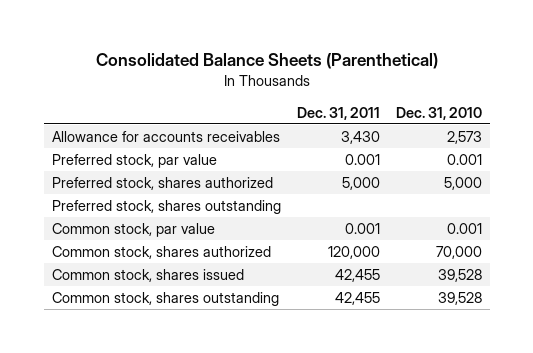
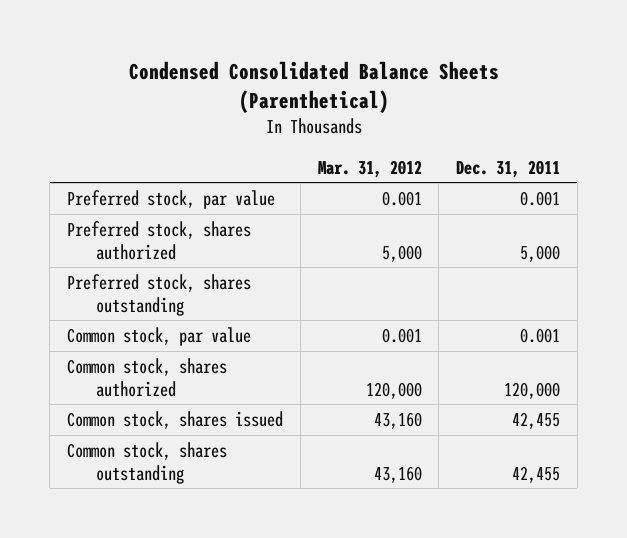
[95,53,438,70] Consolidated Balance Sheets (Parenthetical) -> [128,60,499,113] Condensed Consolidated Balance Sheets (Parenthetical)
[395,106,482,120] Dec. 31, 2010 -> none
none -> [317,159,422,178] Mar. 31, 2012
[51,130,280,142] Allowance for accounts receivables -> none

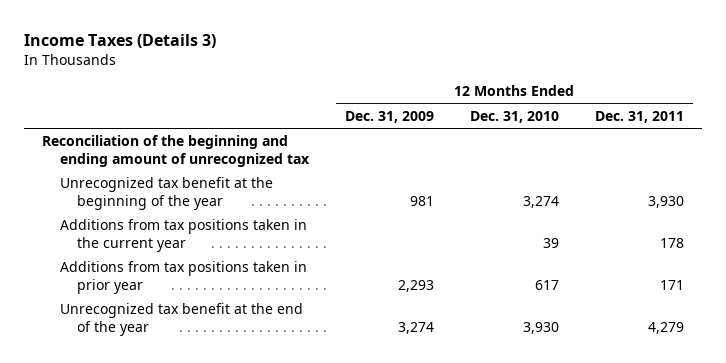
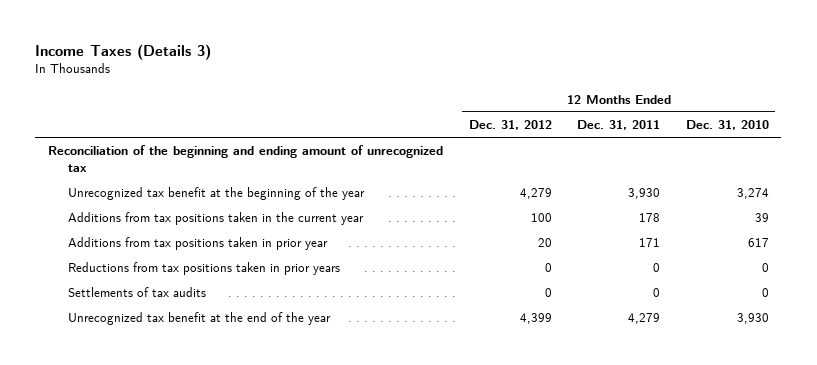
[344,110,434,123] Dec. 31, 2009 -> none
none -> [468,119,552,130] Dec. 31, 2012
none -> [67,262,340,276] Reductions from tax positions taken in prior years
none -> [67,287,206,298] Settlements of tax audits

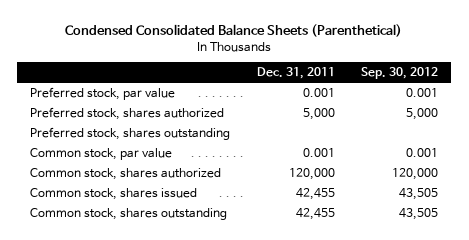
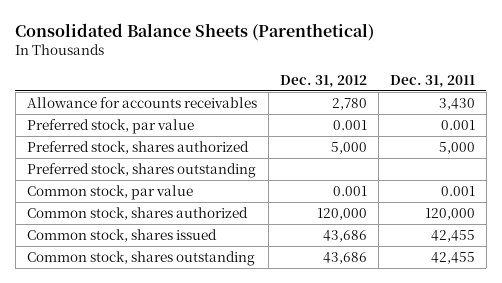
[65,24,403,38] Condensed Consolidated Balance Sheets (Parenthetical) -> [15,22,375,41] Consolidated Balance Sheets (Parenthetical)
[361,67,439,80] Sep. 30, 2012 -> none
none -> [279,74,367,88] Dec. 31, 2012
none -> [26,96,257,108] Allowance for accounts receivables

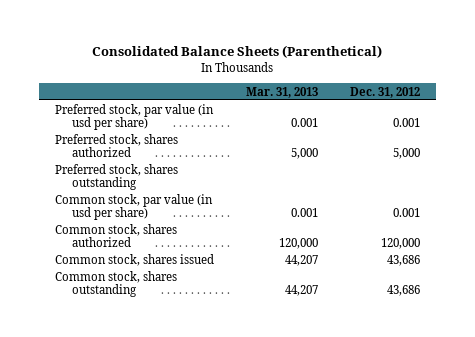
[389,74,475,88] Dec. 31, 2011 -> none
none -> [245,86,318,98] Mar. 31, 2013
[26,96,257,108] Allowance for accounts receivables -> none
[26,118,194,134] Preferred stock, par value -> [54,103,214,130] Preferred stock, par value (in usd per share)
[26,184,193,200] Common stock, par value -> [54,193,213,220] Common stock, par value (in usd per share)

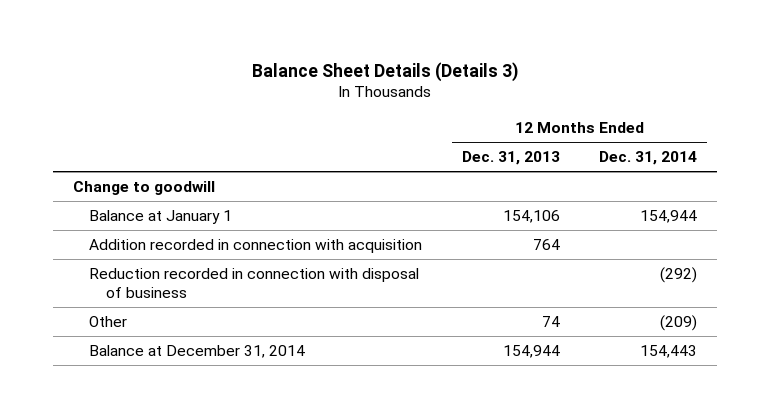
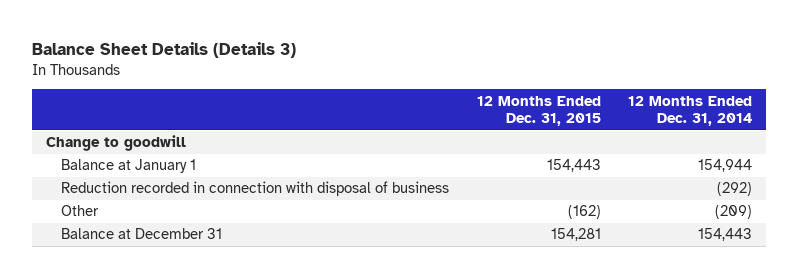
[461,151,560,166] Dec. 31, 2013 -> none
none -> [476,95,601,127] 12 Months Ended Dec. 31, 2015
[89,239,423,254] Addition recorded in connection with acquisition -> none
[89,345,306,359] Balance at December 31, 2014 -> [61,228,223,240] Balance at December 31

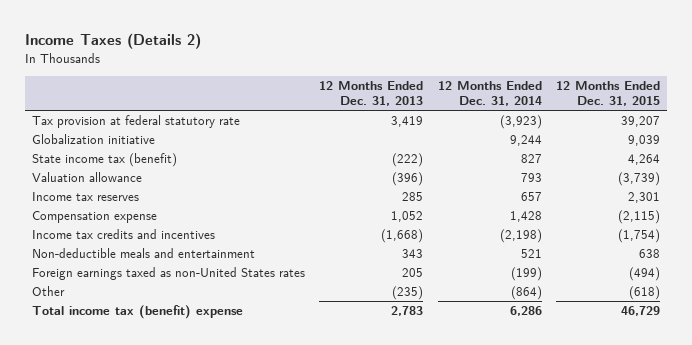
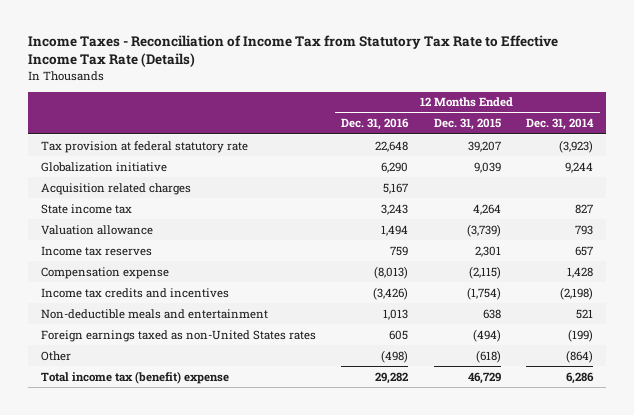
[24,33,201,50] Income Taxes (Details 2) -> [28,35,559,68] Income Taxes - Reconciliation of Income Tax from Statutory Tax Rate to Effective Income Tax Rate (Details)
[319,81,424,107] 12 Months Ended Dec. 31, 2013 -> none
none -> [341,118,410,131] Dec. 31, 2016
none -> [41,182,192,195] Acquisition related charges
[31,153,177,168] State income tax (benefit) -> [41,203,133,214] State income tax

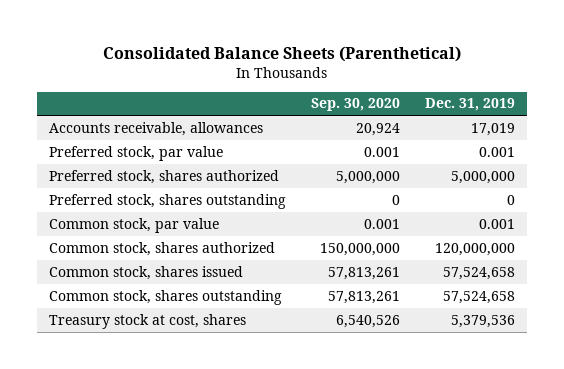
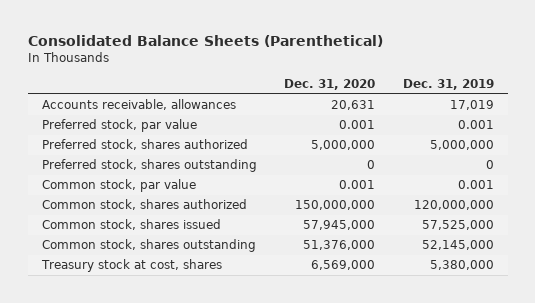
[311,98,401,112] Sep. 30, 2020 -> none
none -> [284,79,376,91] Dec. 31, 2020
[442,266,515,280] 57,524,658 -> [421,220,494,231] 57,525,000
[442,290,515,304] 57,524,658 -> [421,240,494,251] 52,145,000
[450,314,515,328] 5,379,536 -> [429,260,494,271] 5,380,000

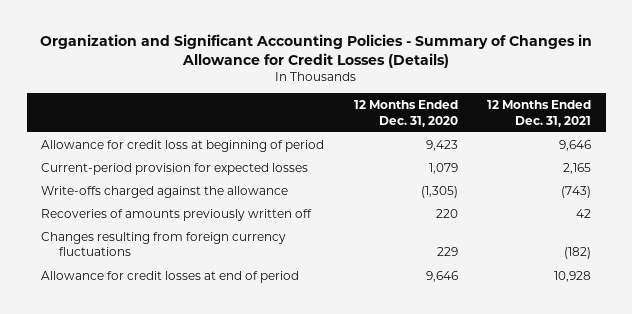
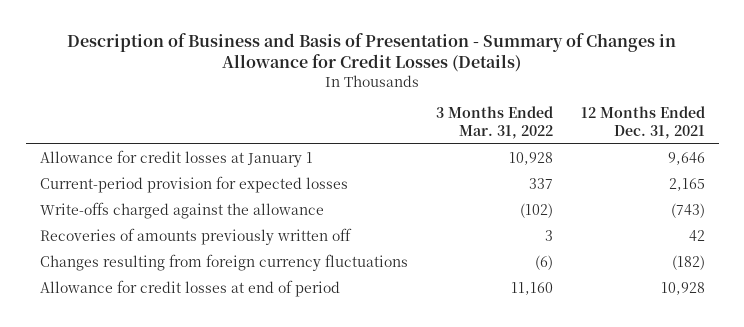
[40,33,593,68] Organization and Significant Accounting Policies - Summary of Changes in Allowance for Credit Losses (Details) -> [67,32,677,73] Description of Business and Basis of Presentation - Summary of Changes in Allowance for Credit Losses (Details)
[353,99,458,127] 12 Months Ended Dec. 31, 2020 -> none
none -> [435,106,553,140] 3 Months Ended Mar. 31, 2022
[41,139,325,152] Allowance for credit loss at beginning of period -> [39,149,313,167] Allowance for credit losses at January 1

